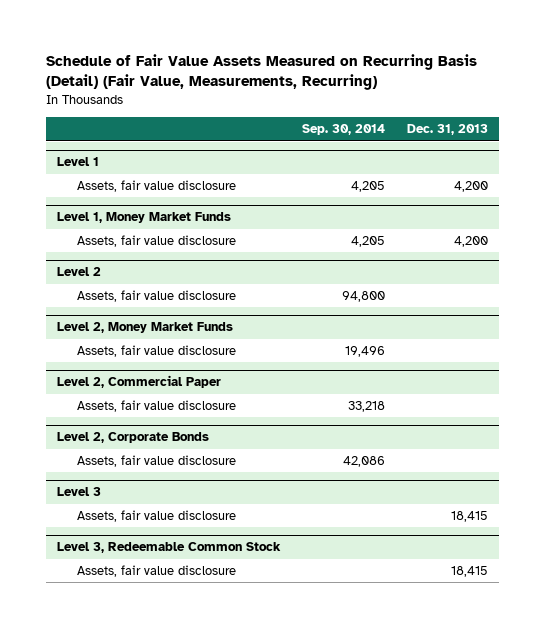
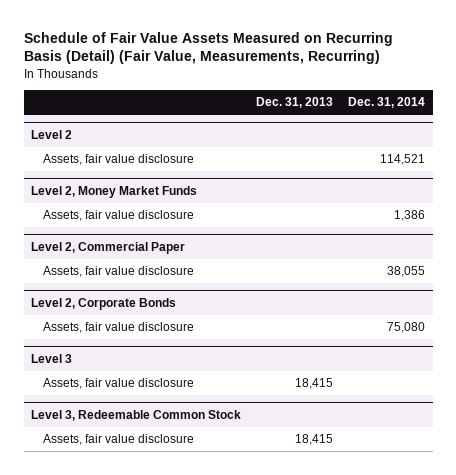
[301,124,385,136] Sep. 30, 2014 -> none
none -> [348,97,426,109] Dec. 31, 2014
[56,157,99,167] Level 1 -> none
[76,180,236,193] Assets, fair value disclosure -> none
[56,212,231,224] Level 1, Money Market Funds -> none
[76,235,236,248] Assets, fair value disclosure -> none

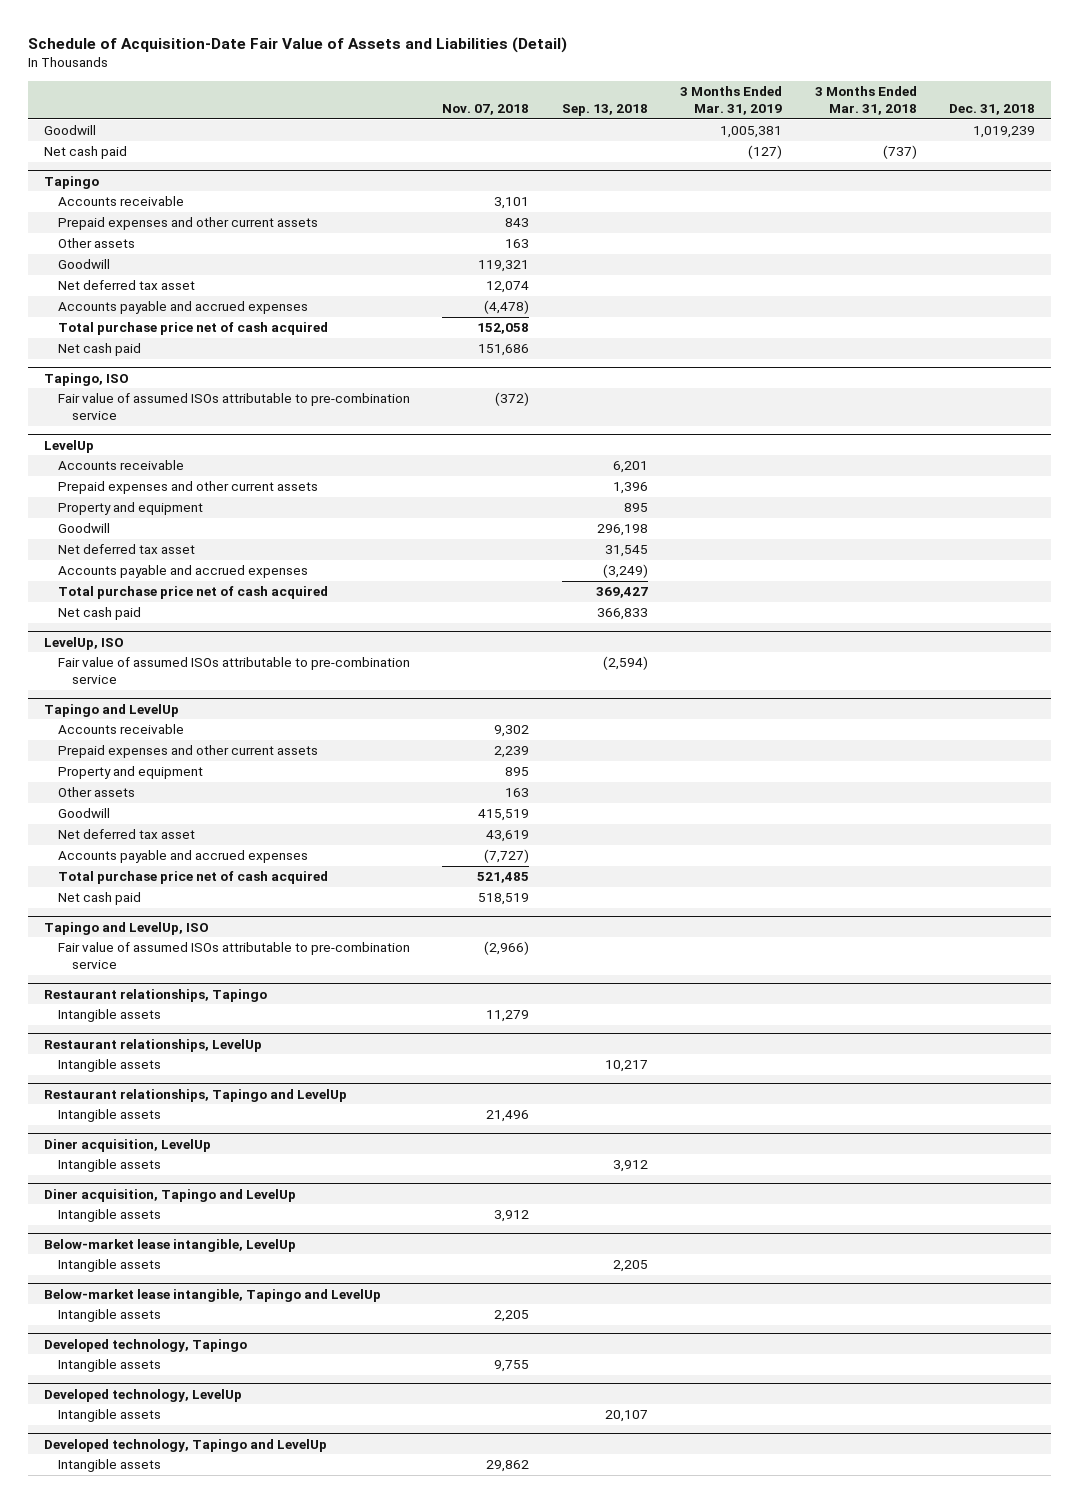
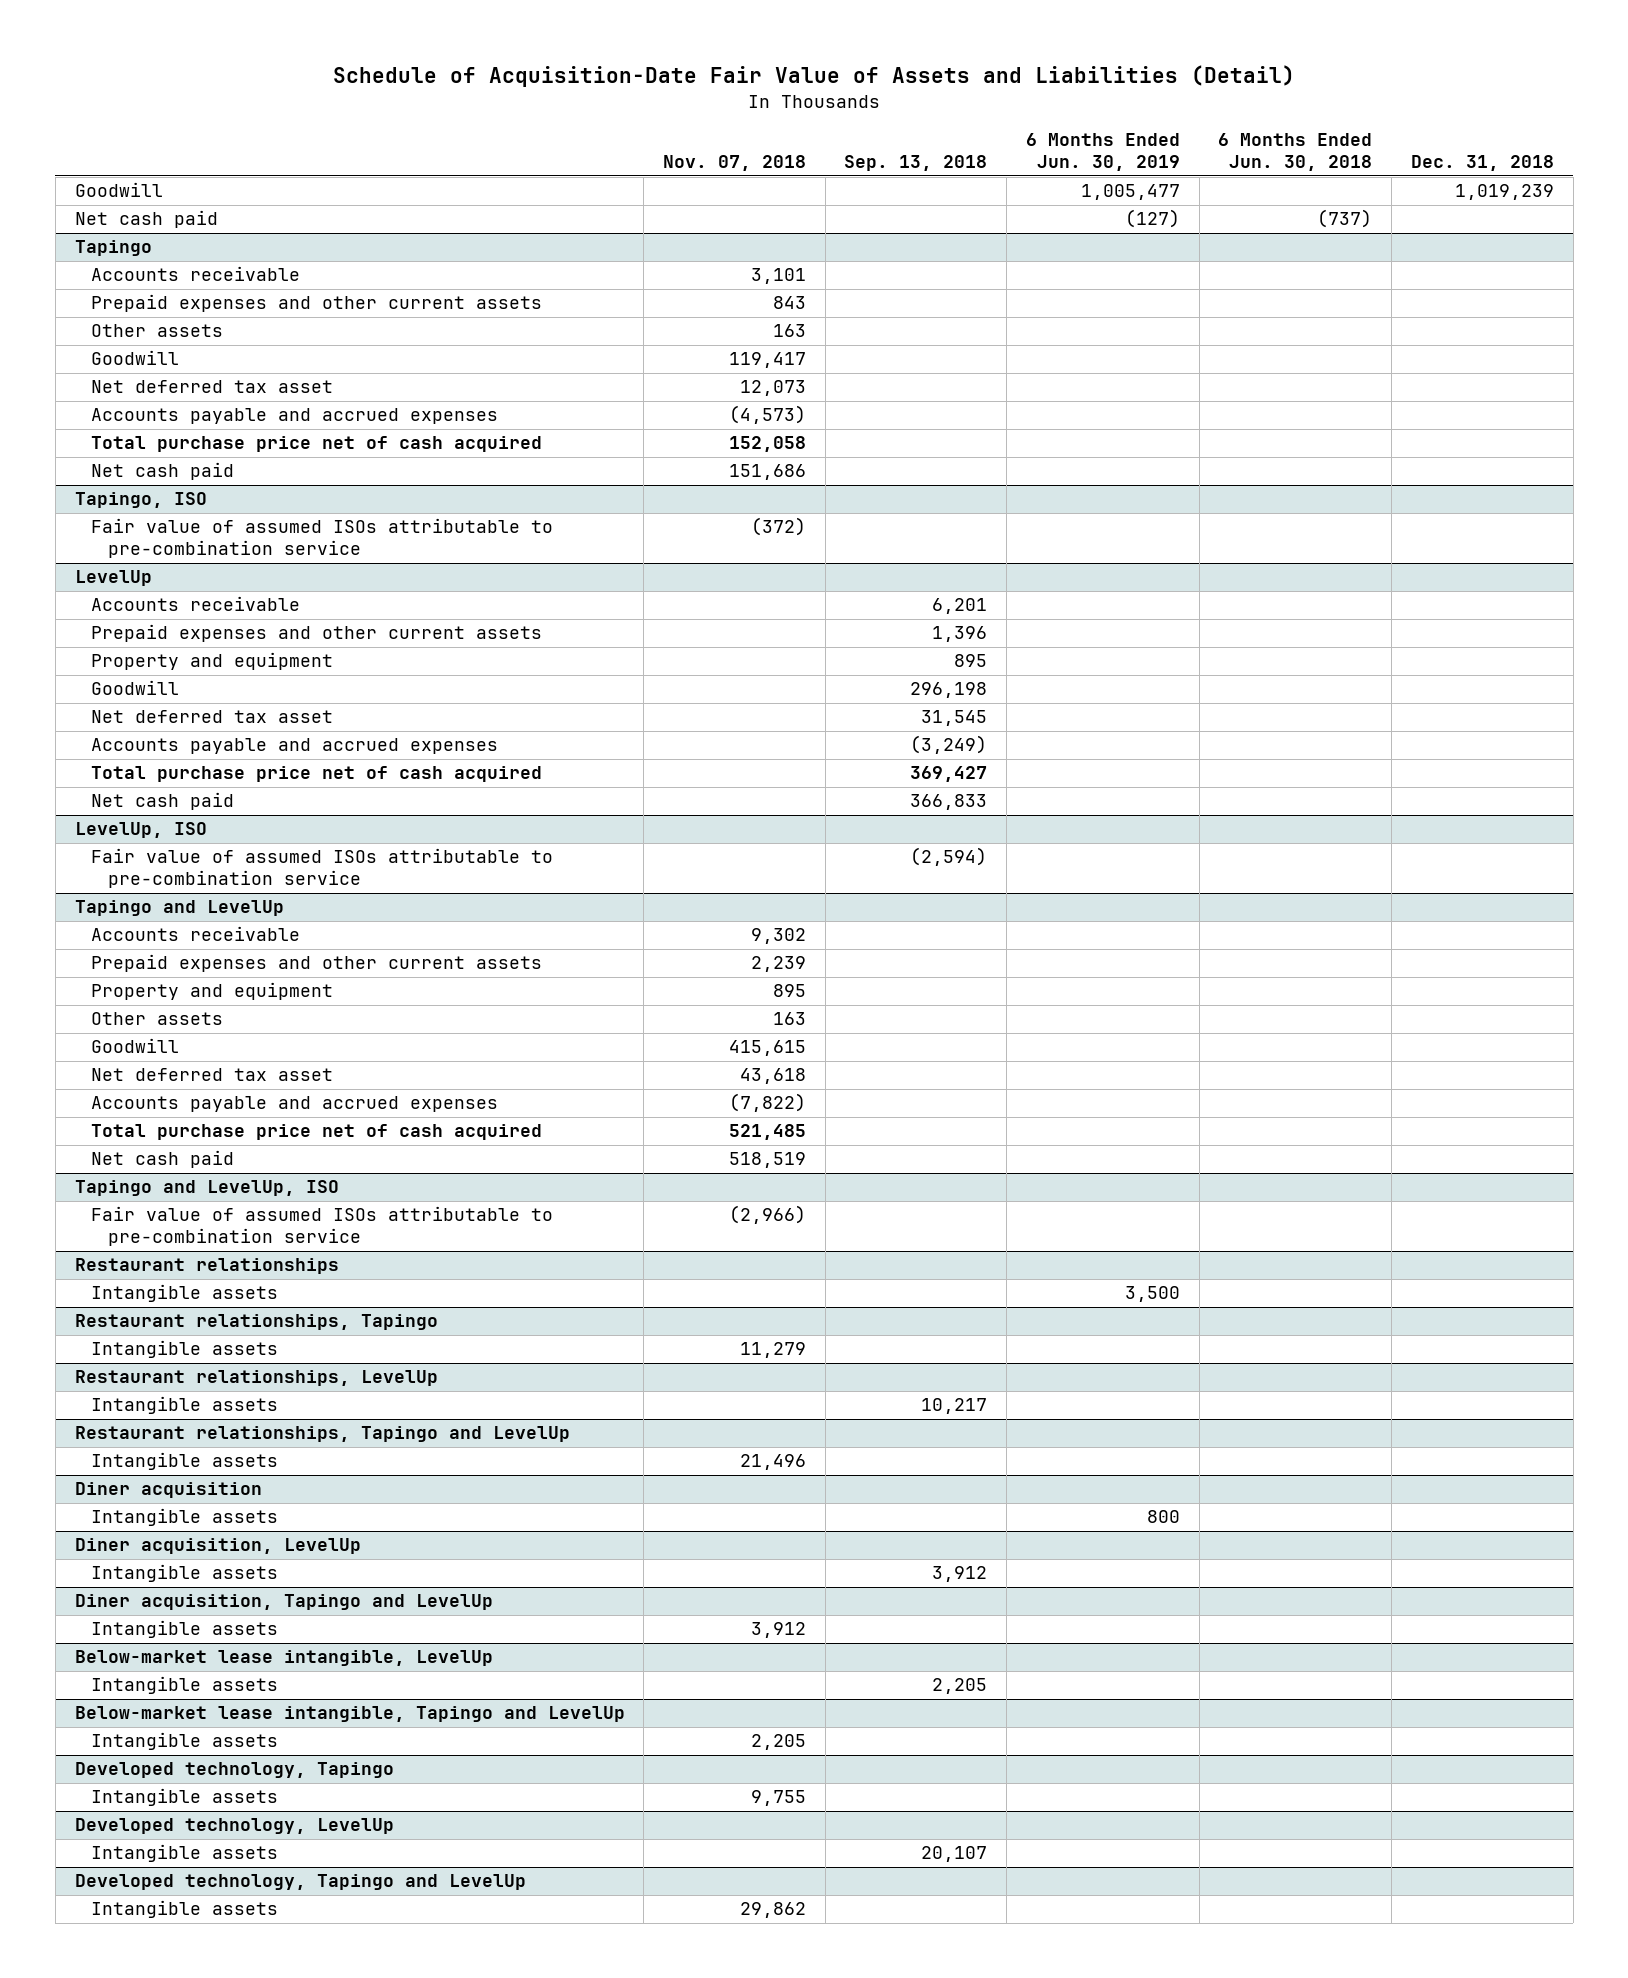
[680,85,783,116] 3 Months Ended Mar. 31, 2019 -> none
[814,85,917,116] 3 Months Ended Mar. 31, 2018 -> none
none -> [1025,133,1180,172] 6 Months Ended Jun. 30, 2019
none -> [1218,133,1373,172] 6 Months Ended Jun. 30, 2018
[478,260,530,273] 119,321 -> [729,352,807,369] 119,417
[486,281,530,294] 12,074 -> [740,380,807,397] 12,073
[484,300,530,315] (4,478) -> [729,405,807,425] (4,573)
[478,809,530,822] 415,519 -> [729,1040,807,1057] 415,615
[486,830,530,843] 43,619 -> [740,1068,807,1085] 43,618
[484,849,530,864] (7,727) -> [729,1093,807,1113] (7,822)
none -> [74,1258,339,1275] Restaurant relationships
none -> [91,1284,279,1303] Intangible assets
none -> [74,1482,262,1499] Diner acquisition
none -> [91,1508,279,1527] Intangible assets

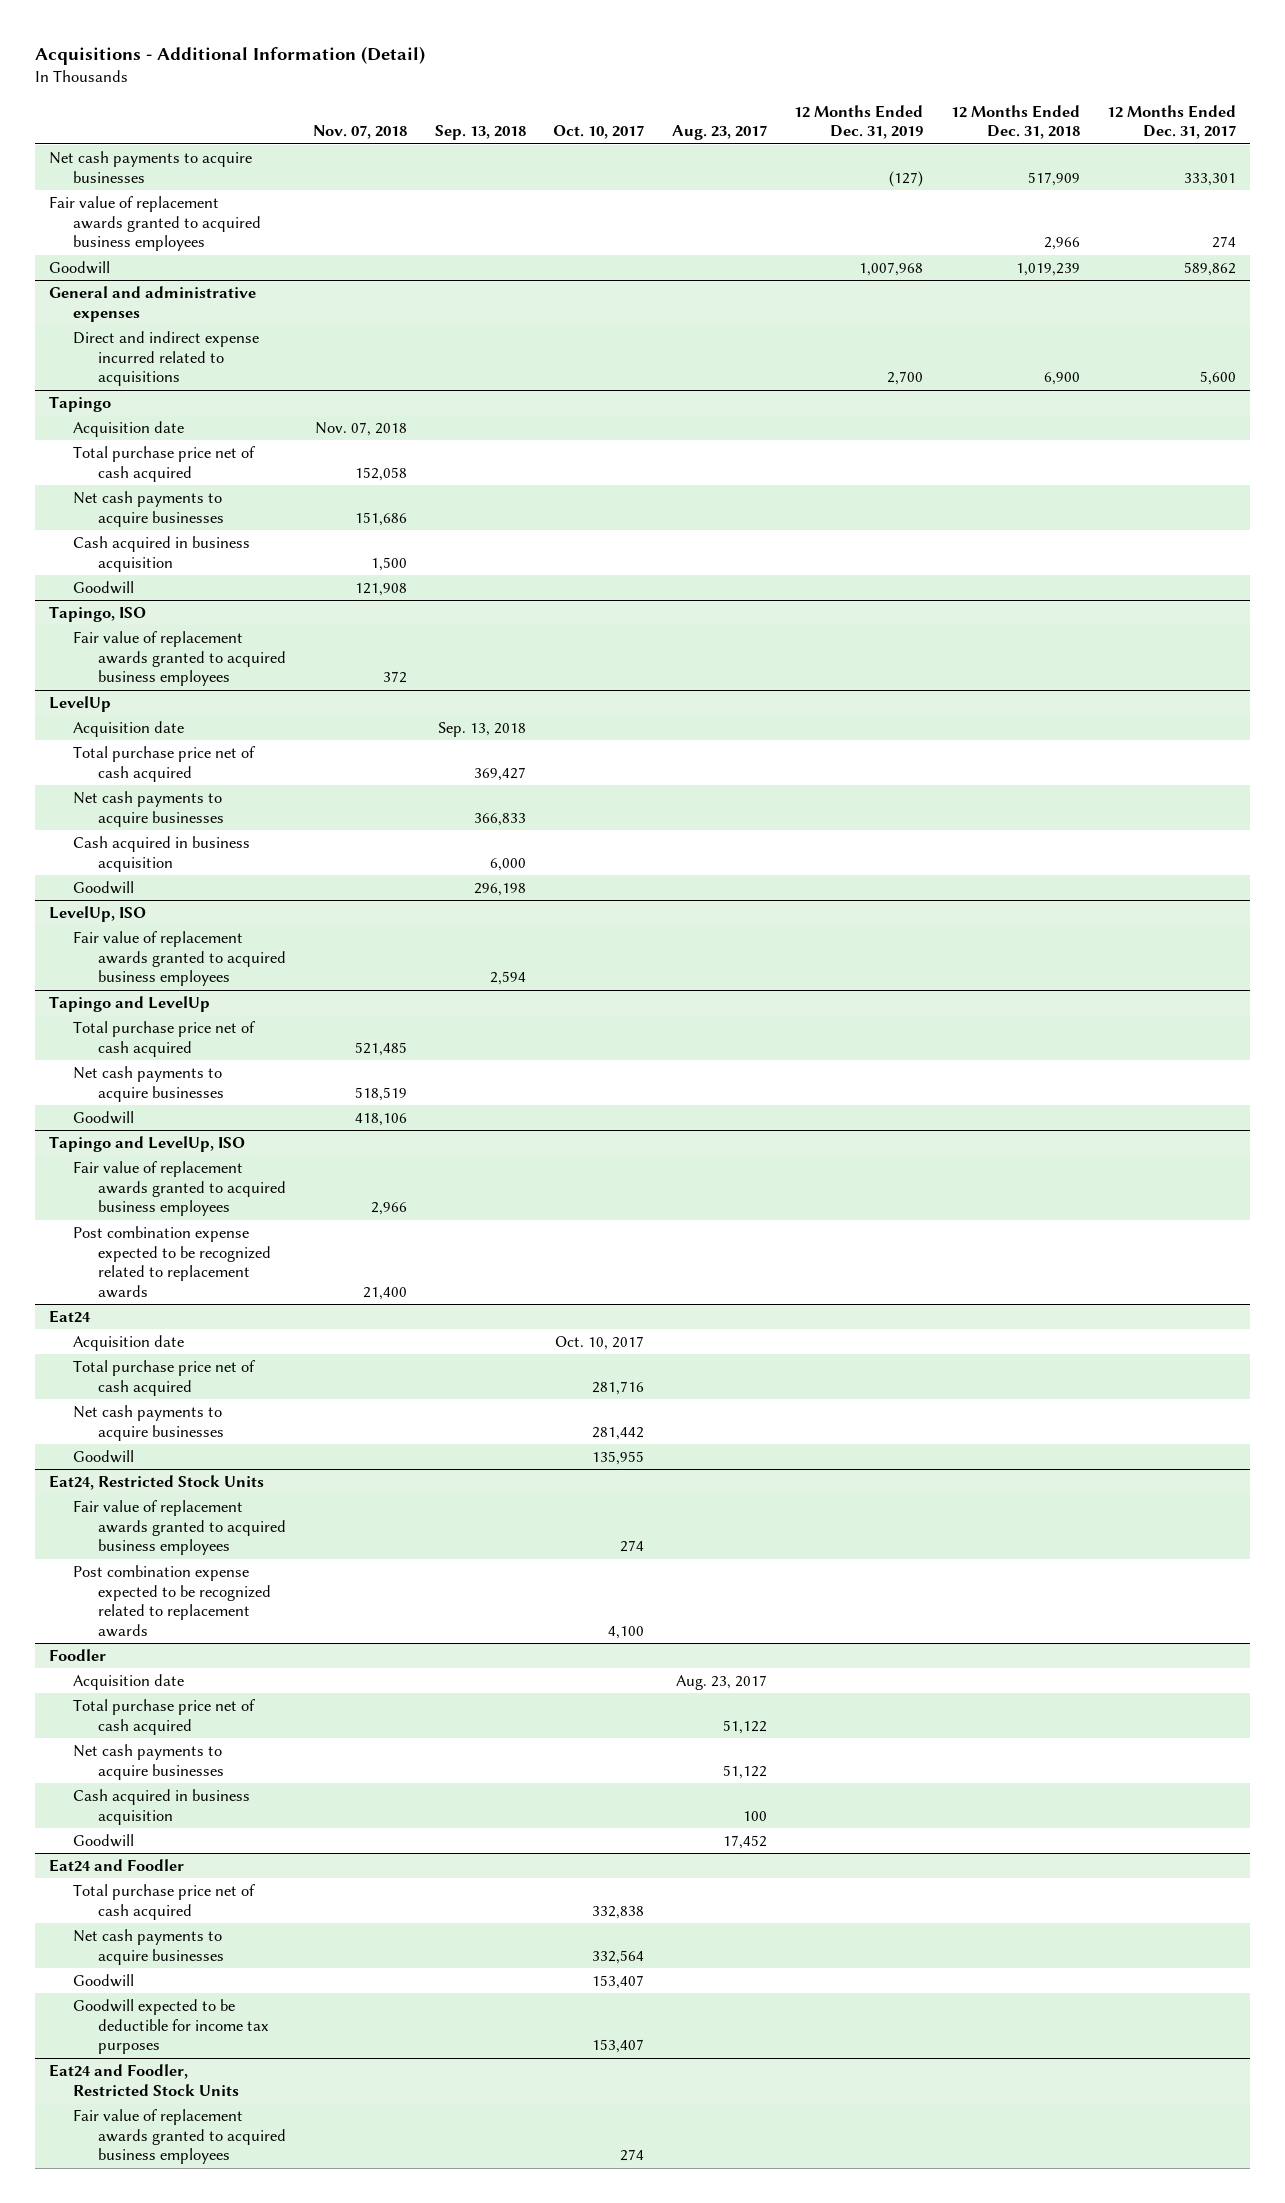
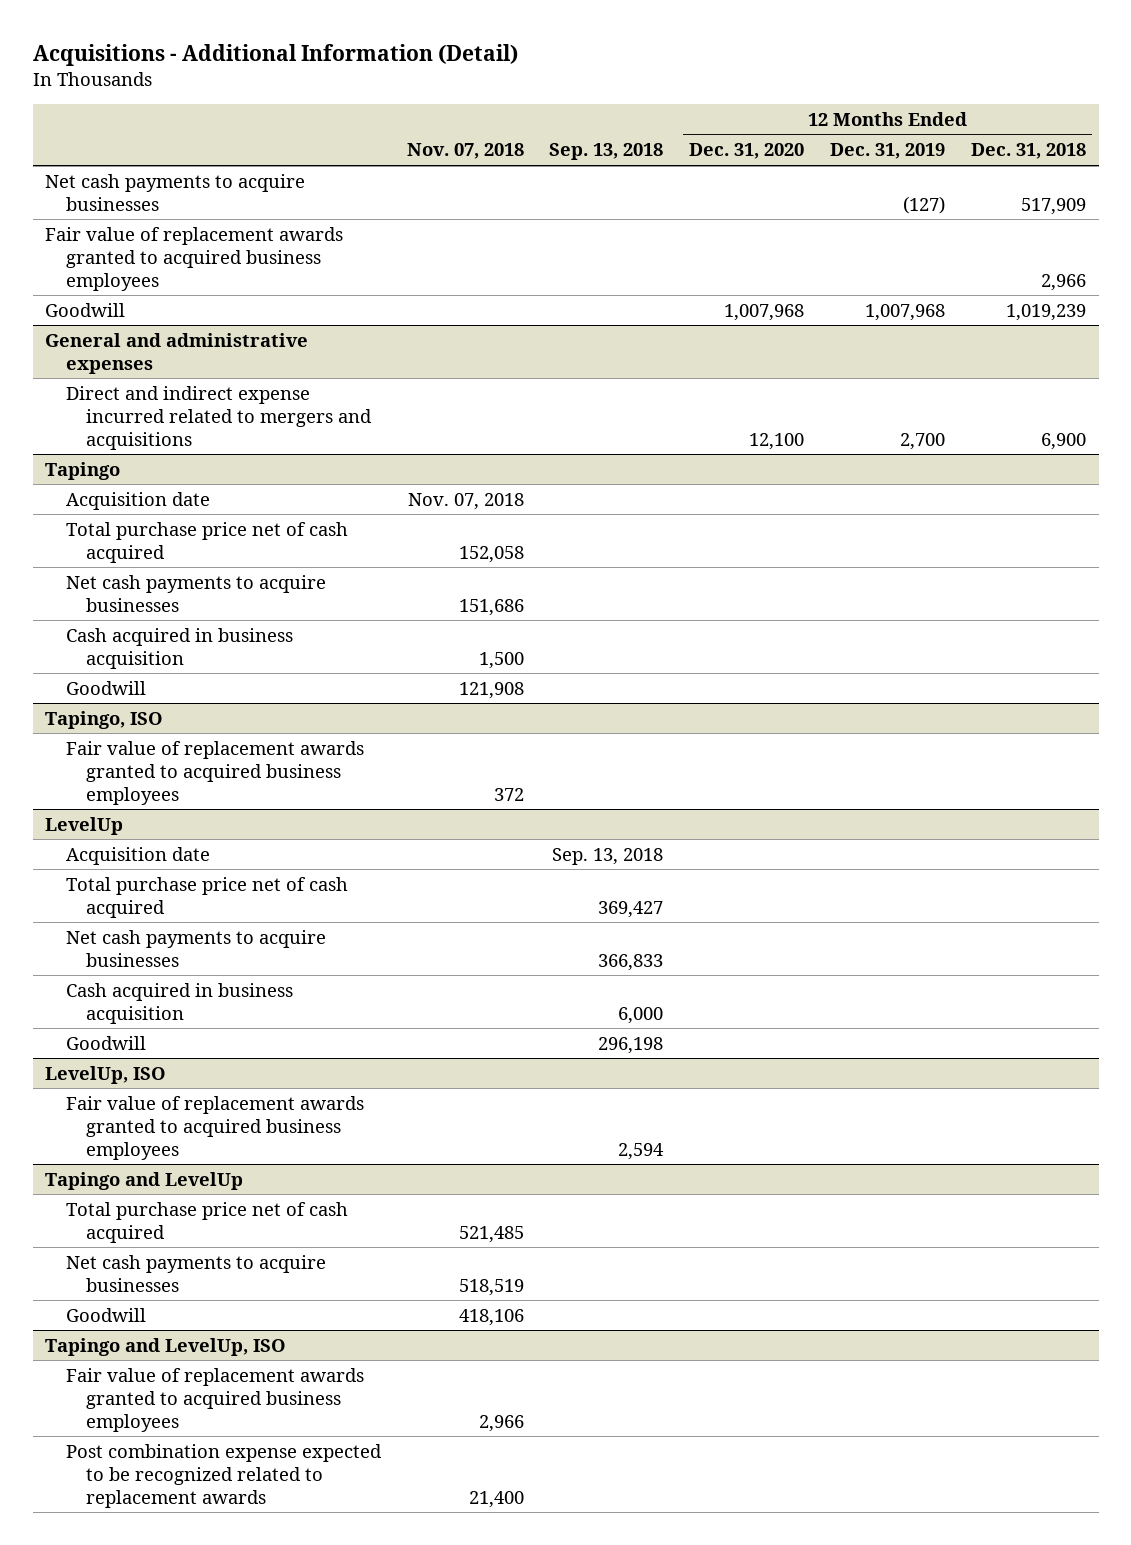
[553,125,645,140] Oct. 10, 2017 -> none
[671,125,767,141] Aug. 23, 2017 -> none
[1107,104,1237,140] 12 Months Ended Dec. 31, 2017 -> none
none -> [689,143,805,160] Dec. 31, 2020
[73,330,260,387] Direct and indirect expense incurred related to acquisitions -> [65,385,373,450] Direct and indirect expense incurred related to mergers and acquisitions
[49,1309,92,1323] Eat24 -> none
[73,1334,185,1351] Acquisition date -> none
[73,1359,256,1396] Total purchase price net of cash acquired -> none
[73,1404,224,1441] Net cash payments to acquire businesses -> none
[73,1449,135,1463] Goodwill -> none
[49,1474,265,1490] Eat24, Restricted Stock Units -> none
[73,1499,286,1556] Fair value of replacement awards granted to acquired business employees -> none
[73,1564,271,1637] Post combination expense expected to be recognized related to replacement awards -> none
[49,1648,107,1661] Foodler -> none
[73,1673,185,1690] Acquisition date -> none
[73,1698,256,1735] Total purchase price net of cash acquired -> none
[73,1743,224,1780] Net cash payments to acquire businesses -> none
[73,1788,251,1825] Cash acquired in business acquisition -> none
[73,1833,135,1847] Goodwill -> none
[49,1858,185,1872] Eat24 and Foodler -> none
[73,1883,256,1920] Total purchase price net of cash acquired -> none
[73,1928,224,1965] Net cash payments to acquire businesses -> none
[73,1973,135,1987] Goodwill -> none
[73,1998,269,2055] Goodwill expected to be deductible for income tax purposes -> none
[49,2063,240,2096] Eat24 and Foodler, Restricted Stock Units -> none
[73,2108,286,2165] Fair value of replacement awards granted to acquired business employees -> none

